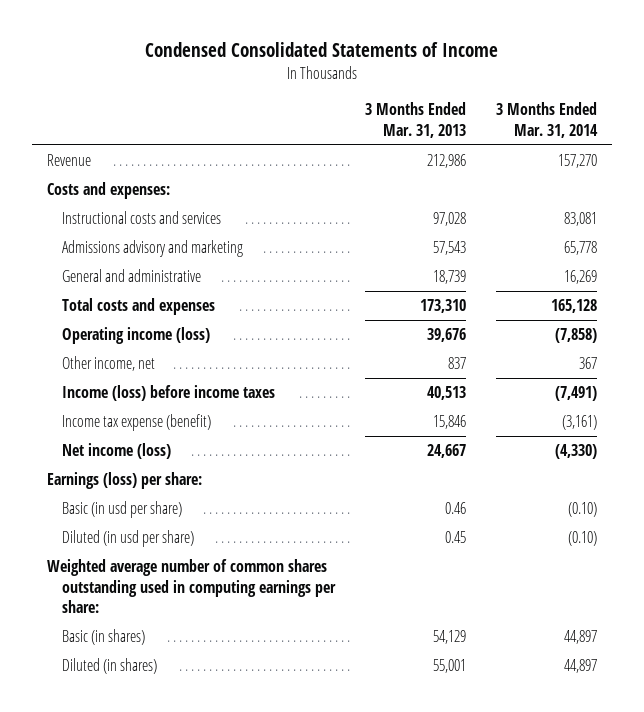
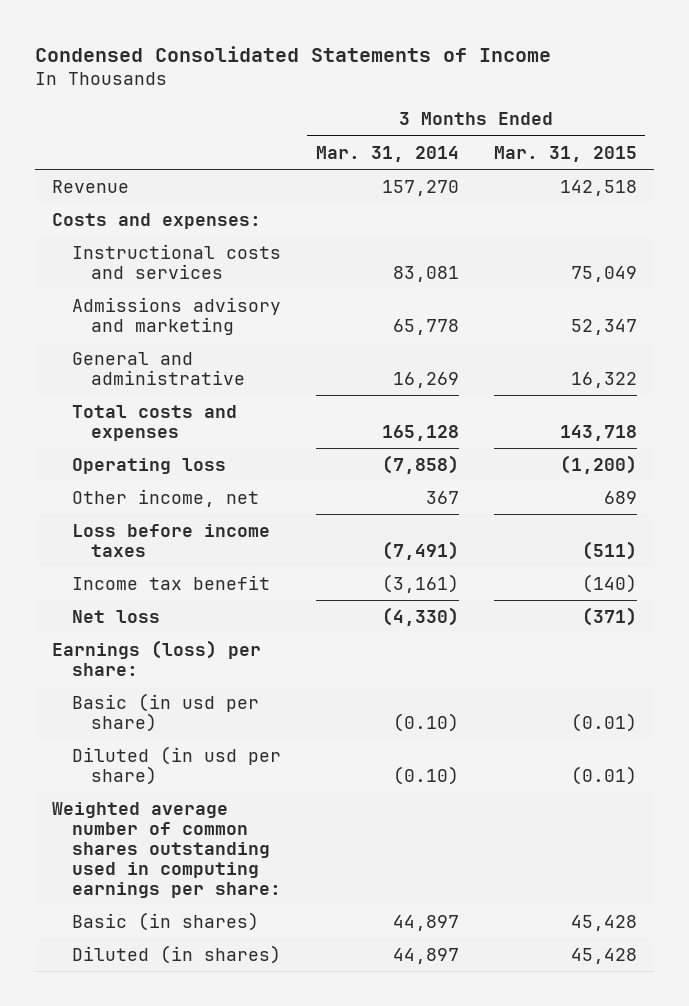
[365,102,467,138] 3 Months Ended Mar. 31, 2013 -> none
none -> [493,145,637,162] Mar. 31, 2015
[62,327,211,345] Operating income (loss) -> [71,457,226,474] Operating loss
[62,385,276,402] Income (loss) before income taxes -> [71,523,270,557] Loss before income taxes
[62,414,212,432] Income tax expense (benefit) -> [71,574,270,590] Income tax benefit
[62,443,172,460] Net income (loss) -> [71,609,160,623] Net loss

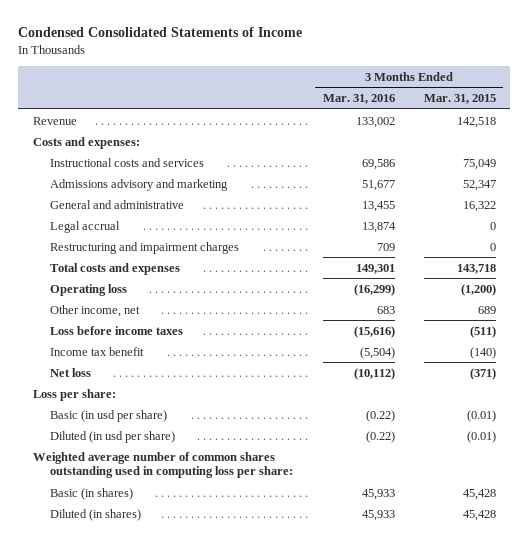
[315,145,459,162] Mar. 31, 2014 -> none
none -> [322,94,395,105] Mar. 31, 2016
none -> [50,220,121,233] Legal accrual
none -> [50,241,240,254] Restructuring and impairment charges
[52,639,262,676] Earnings (loss) per share: -> [32,388,116,401] Loss per share:
[52,801,281,898] Weighted average number of common shares outstanding used in computing earnings per share: -> [32,451,294,479] Weighted average number of common shares outstanding used in computing loss per share:

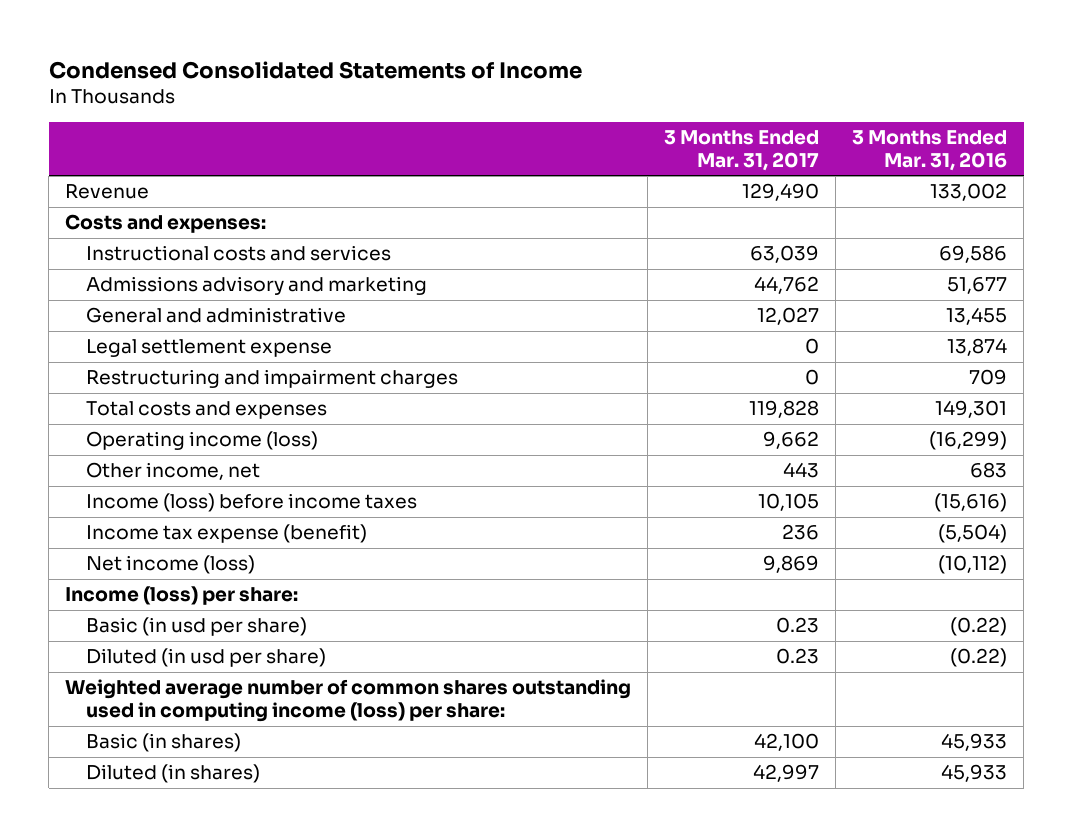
[423,94,496,105] Mar. 31, 2015 -> none
none -> [664,130,820,171] 3 Months Ended Mar. 31, 2017
[50,220,121,233] Legal accrual -> [86,339,333,358] Legal settlement expense
[50,283,128,296] Operating loss -> [86,431,319,451] Operating income (loss)
[50,325,184,335] Loss before income taxes -> [86,493,418,513] Income (loss) before income taxes
[50,346,145,356] Income tax benefit -> [86,524,368,544] Income tax expense (benefit)
[50,367,92,377] Net loss -> [86,555,256,575] Net income (loss)
[32,388,116,401] Loss per share: -> [65,586,299,606] Income (loss) per share:
[32,451,294,479] Weighted average number of common shares outstanding used in computing loss per share: -> [65,679,632,722] Weighted average number of common shares outstanding used in computing income (loss) per share:

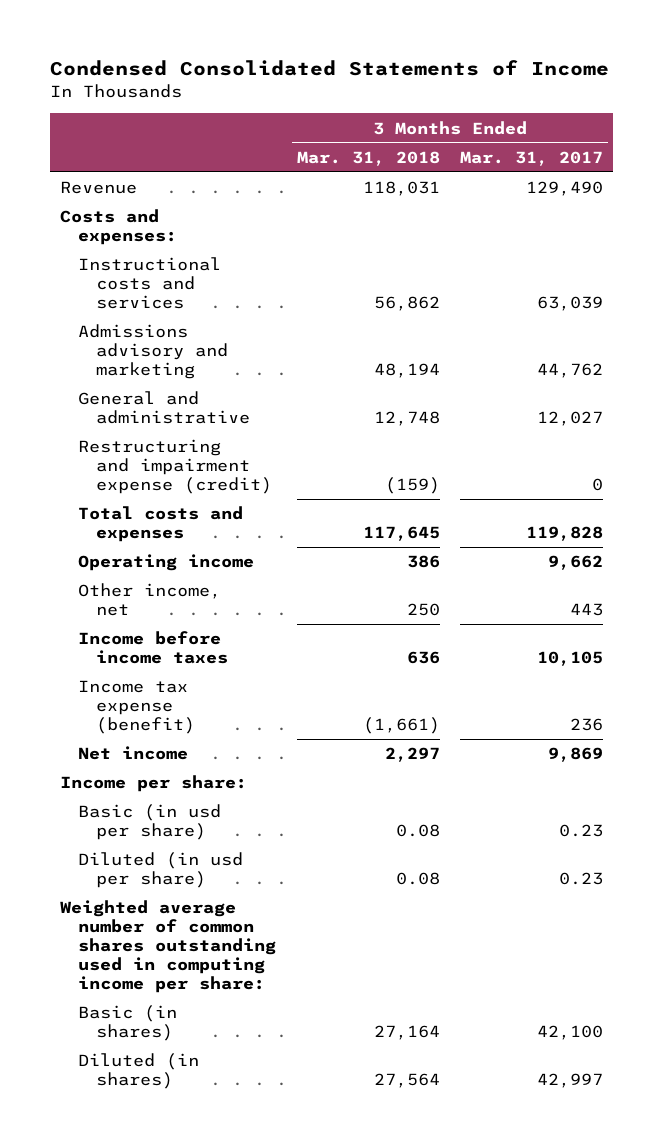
[852,130,1008,171] 3 Months Ended Mar. 31, 2016 -> none
none -> [296,150,440,166] Mar. 31, 2018
[86,339,333,358] Legal settlement expense -> none
[86,369,459,389] Restructuring and impairment charges -> [78,439,273,495] Restructuring and impairment expense (credit)
[86,431,319,451] Operating income (loss) -> [78,554,255,572] Operating income
[86,493,418,513] Income (loss) before income taxes -> [78,631,229,665] Income before income taxes
[86,555,256,575] Net income (loss) -> [78,746,189,761] Net income
[65,586,299,606] Income (loss) per share: -> [60,775,248,793] Income per share:
[65,679,632,722] Weighted average number of common shares outstanding used in computing income (loss) per share: -> [60,900,277,994] Weighted average number of common shares outstanding used in computing income per share:

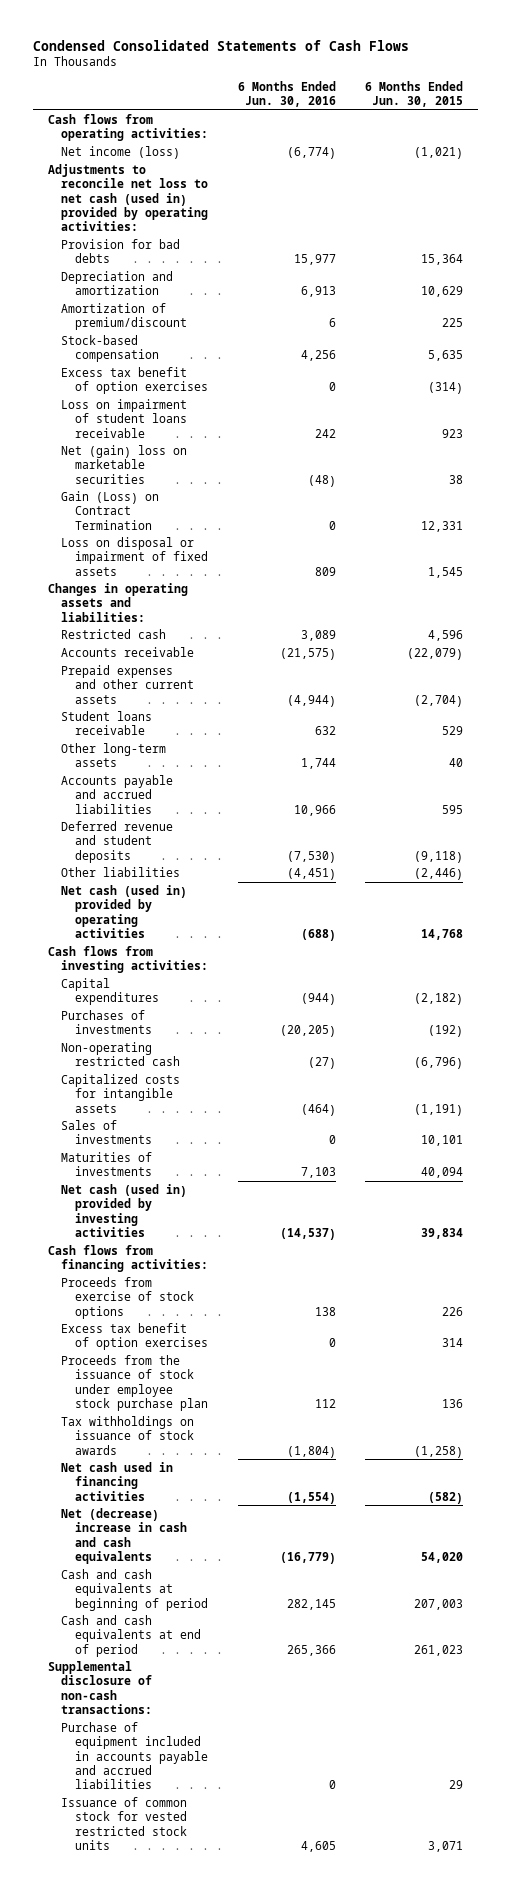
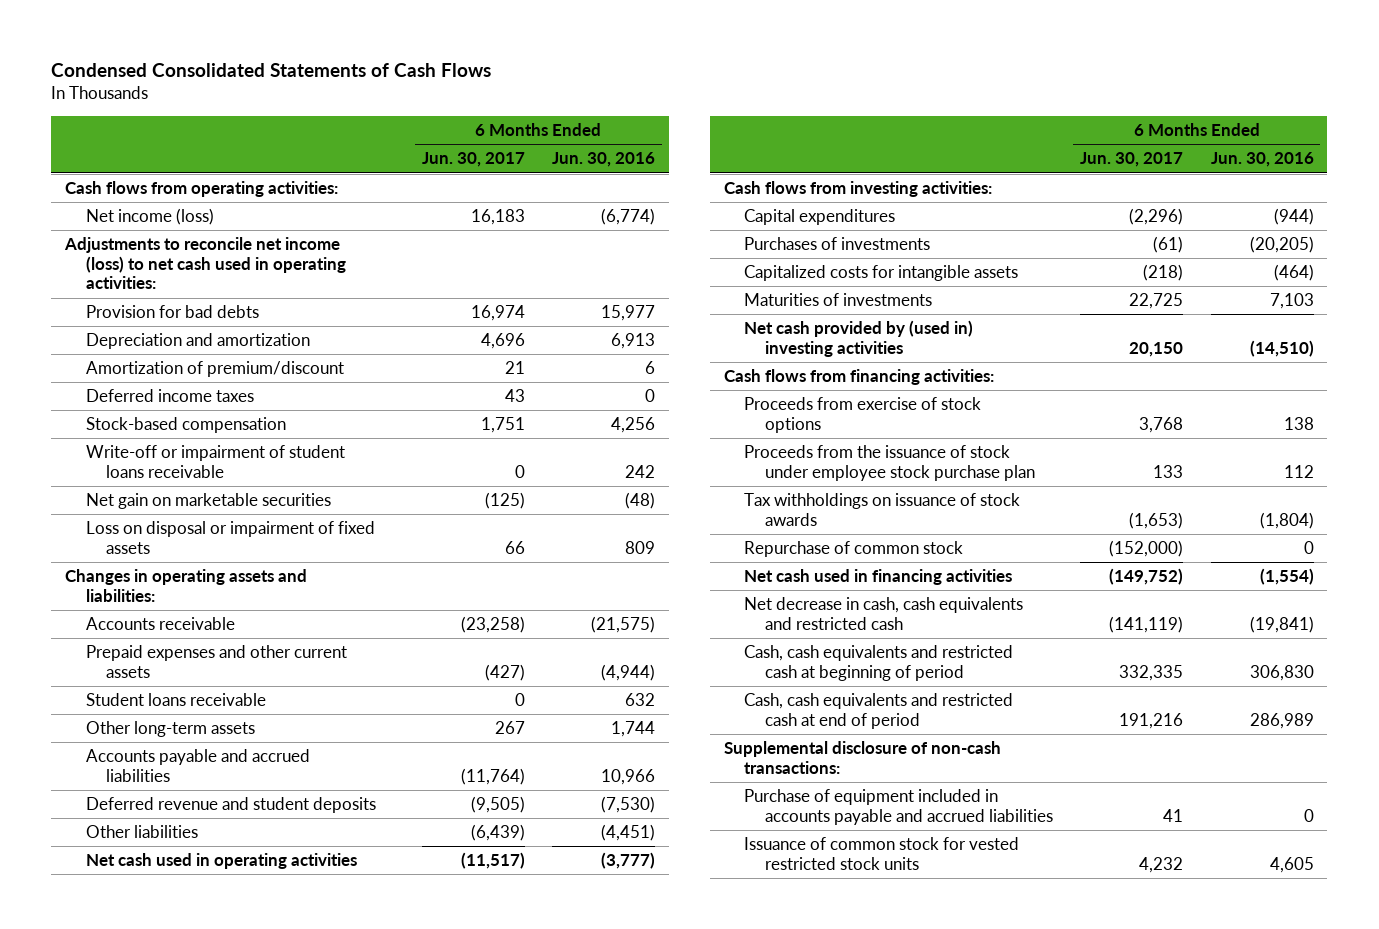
[365,80,464,108] 6 Months Ended Jun. 30, 2015 -> none
none -> [421,152,525,168] Jun. 30, 2017
[47,163,209,232] Adjustments to reconcile net loss to net cash (used in) provided by operating activities: -> [64,237,346,290] Adjustments to reconcile net income (loss) to net cash used in operating activities:
none -> [85,389,254,403] Deferred income taxes
[61,366,209,395] Excess tax benefit of option exercises -> none
[61,490,160,530] Gain (Loss) on Contract Termination -> none
[61,398,188,438] Loss on impairment of student loans receivable -> [85,445,345,478] Write-off or impairment of student loans receivable
[61,444,188,484] Net (gain) loss on marketable securities -> [85,493,331,510] Net gain on marketable securities
[61,628,167,639] Restricted cash -> none
[61,884,188,939] Net cash (used in) provided by operating activities -> [85,853,357,870] Net cash used in operating activities
[300,929,336,942] (688) -> [601,852,656,870] (3,777)
[61,1041,181,1067] Non-operating restricted cash -> none
[61,1119,153,1145] Sales of investments -> none
[61,1183,188,1238] Net cash (used in) provided by investing activities -> [744,320,974,357] Net cash provided by (used in) investing activities
[279,1228,336,1241] (14,537) -> [1249,339,1314,357] (14,510)
[61,1322,209,1351] Excess tax benefit of option exercises -> none
none -> [744,541,964,558] Repurchase of common stock
[61,1507,188,1565] Net (decrease) increase in cash and cash equivalents -> [744,597,1024,630] Net decrease in cash, cash equivalents and restricted cash
[279,1552,336,1565] (16,779) -> [1249,615,1314,633] (19,841)
[61,1568,209,1611] Cash and cash equivalents at beginning of period -> [744,645,1014,681] Cash, cash equivalents and restricted cash at beginning of period
[286,1598,336,1610] 282,145 -> [1249,664,1314,681] 306,830
[61,1614,202,1657] Cash and cash equivalents at end of period -> [744,693,1014,729] Cash, cash equivalents and restricted cash at end of period
[286,1644,336,1656] 265,366 -> [1249,712,1314,729] 286,989

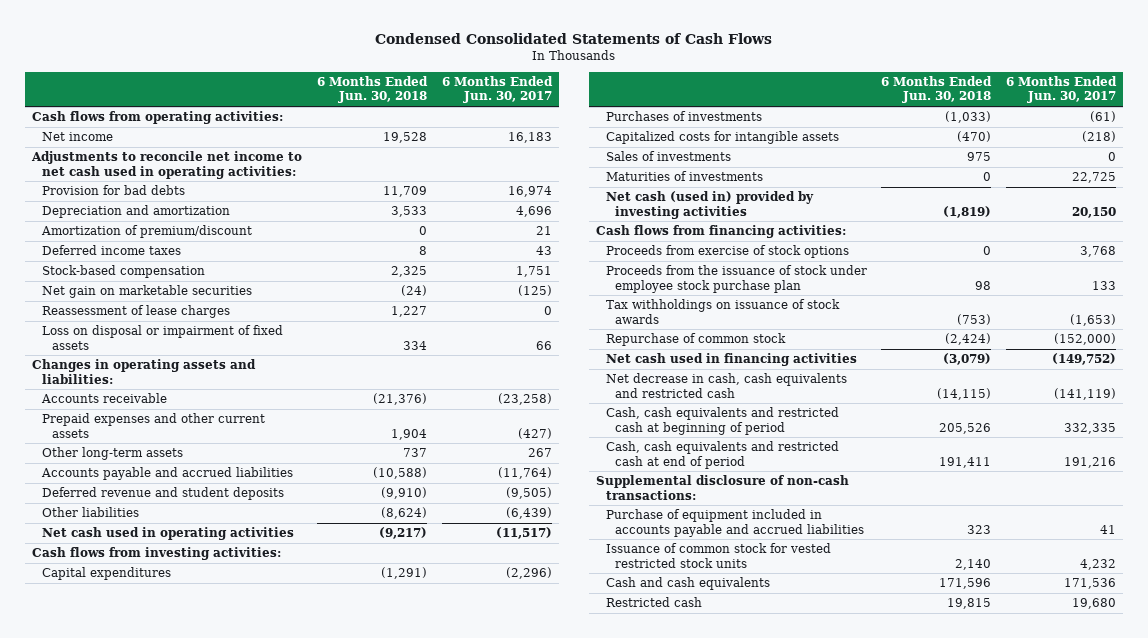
[552,152,656,168] Jun. 30, 2016 -> none
none -> [317,75,429,104] 6 Months Ended Jun. 30, 2018
[85,208,214,226] Net income (loss) -> [42,132,114,142] Net income
[64,237,346,290] Adjustments to reconcile net income (loss) to net cash used in operating activities: -> [31,151,303,179] Adjustments to reconcile net income to net cash used in operating activities:
[85,445,345,478] Write-off or impairment of student loans receivable -> none
none -> [42,305,231,319] Reassessment of lease charges
[85,693,266,707] Student loans receivable -> none
none -> [605,151,731,162] Sales of investments
[744,320,974,357] Net cash provided by (used in) investing activities -> [605,191,814,219] Net cash (used in) provided by investing activities
none -> [605,577,770,591] Cash and cash equivalents
none -> [605,597,702,608] Restricted cash

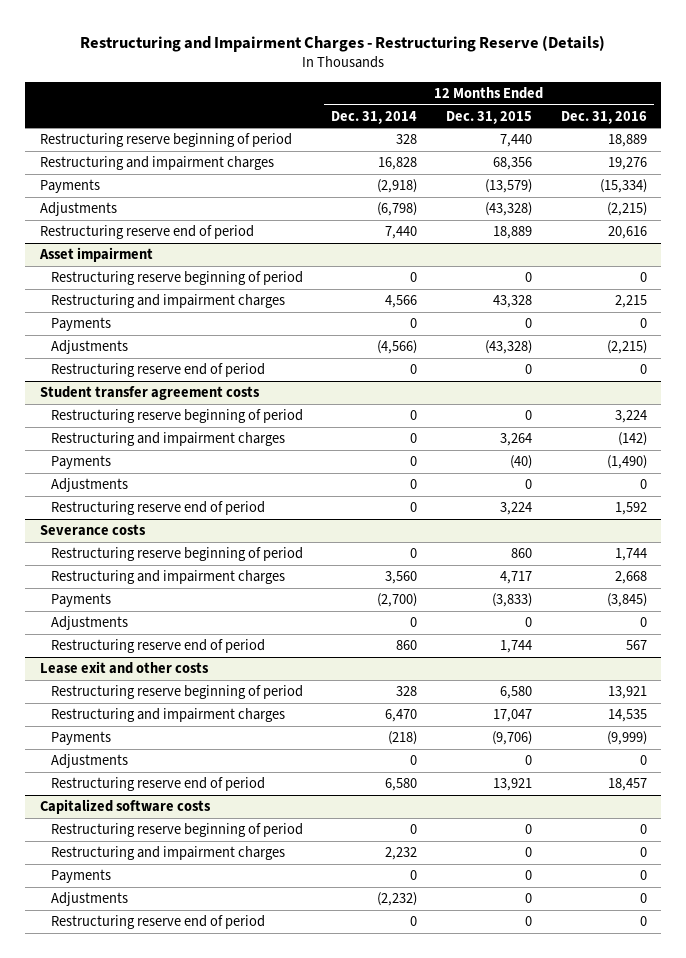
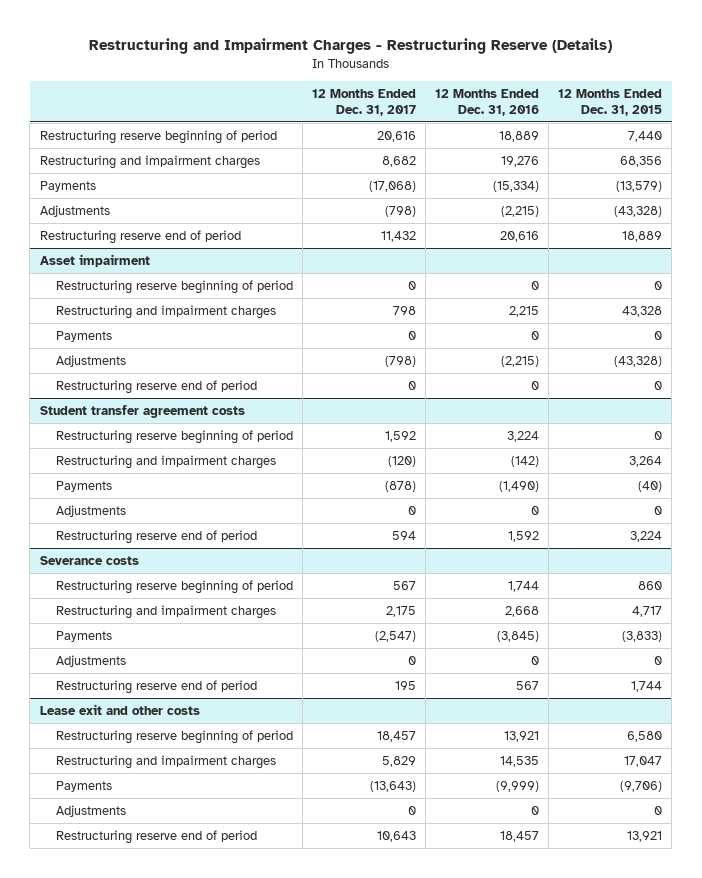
[331,110,418,124] Dec. 31, 2014 -> none
none -> [311,88,416,116] 12 Months Ended Dec. 31, 2017
[39,799,211,815] Capitalized software costs -> none
[50,823,303,838] Restructuring reserve beginning of period -> none
[50,846,285,861] Restructuring and impairment charges -> none
[50,869,111,884] Payments -> none
[50,892,128,907] Adjustments -> none
[50,915,265,930] Restructuring reserve end of period -> none

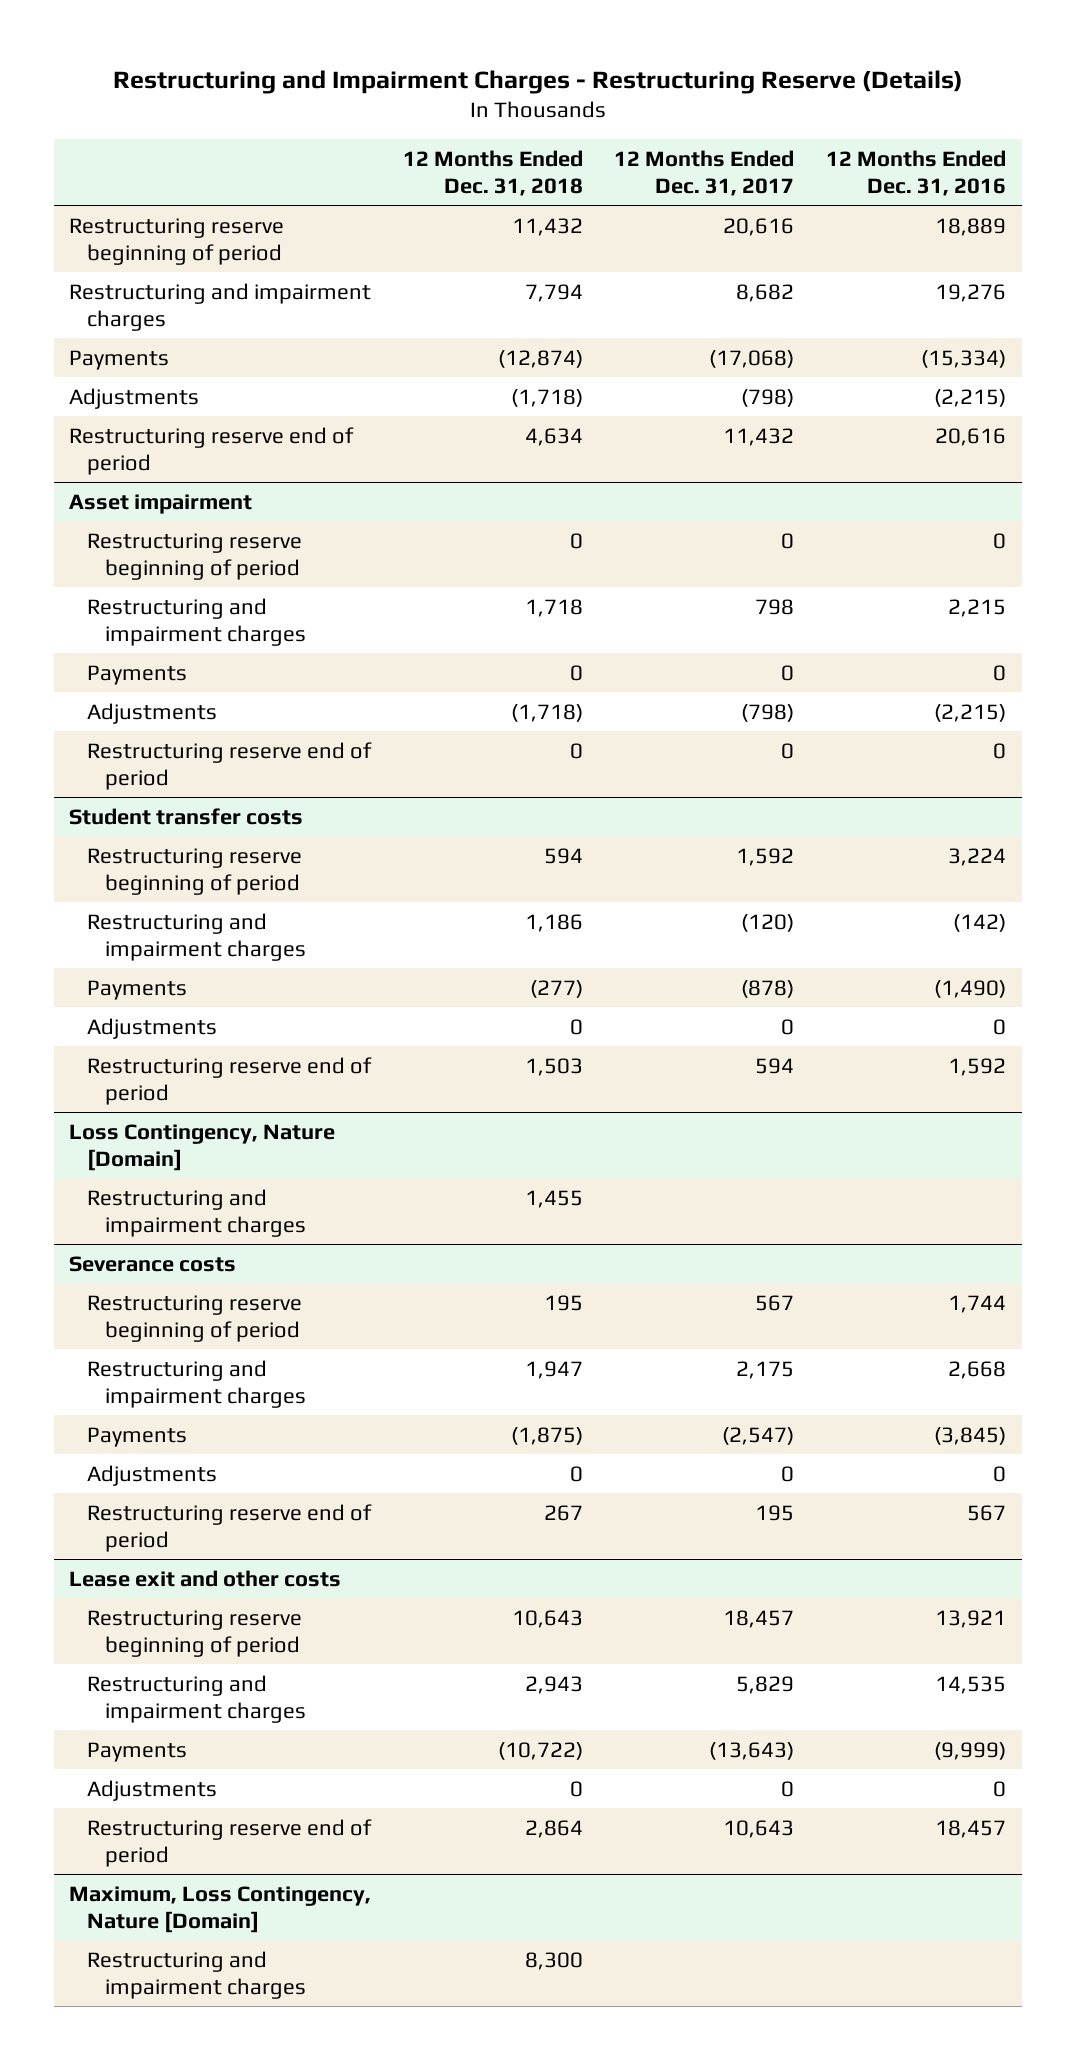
[558,88,663,116] 12 Months Ended Dec. 31, 2015 -> none
none -> [402,149,583,196] 12 Months Ended Dec. 31, 2018
[39,404,245,418] Student transfer agreement costs -> [69,807,304,825] Student transfer costs
none -> [69,1123,336,1171] Loss Contingency, Nature [Domain]
none -> [87,1188,307,1237] Restructuring and impairment charges
none -> [69,1885,372,1933] Maximum, Loss Contingency, Nature [Domain]
none -> [87,1950,307,1999] Restructuring and impairment charges

